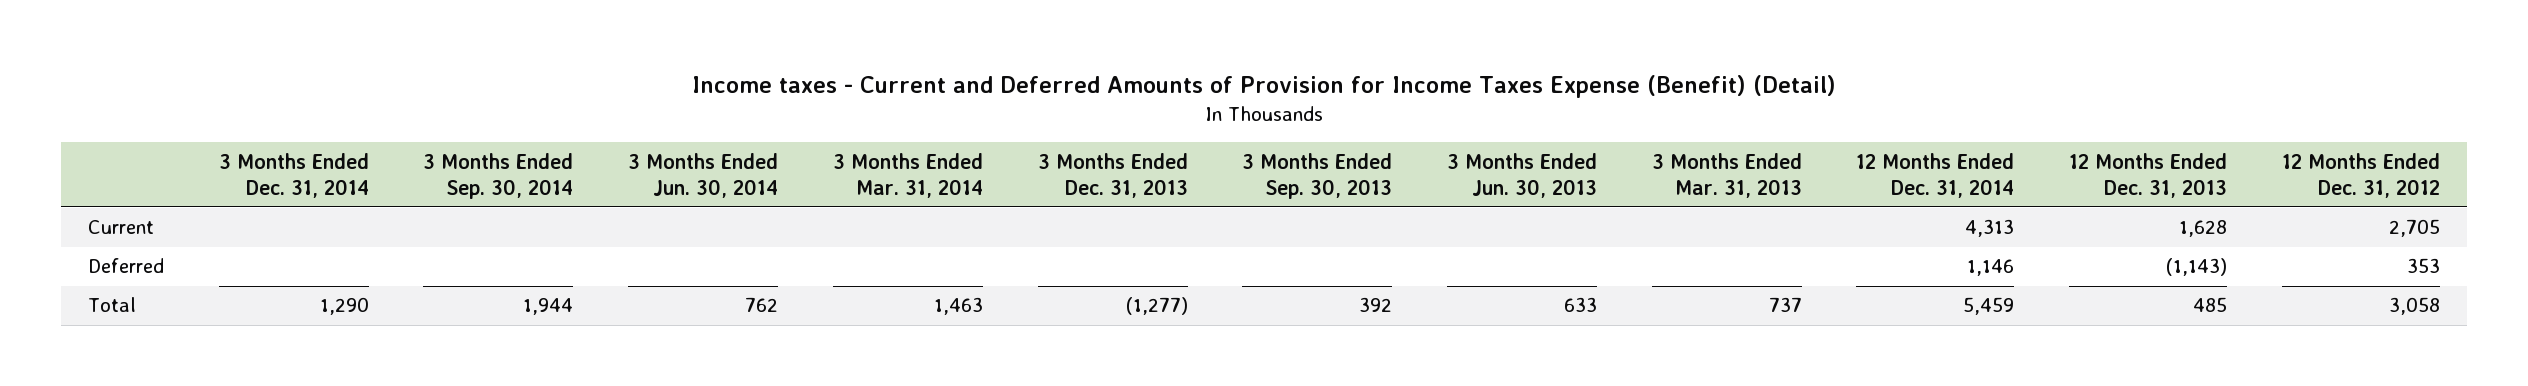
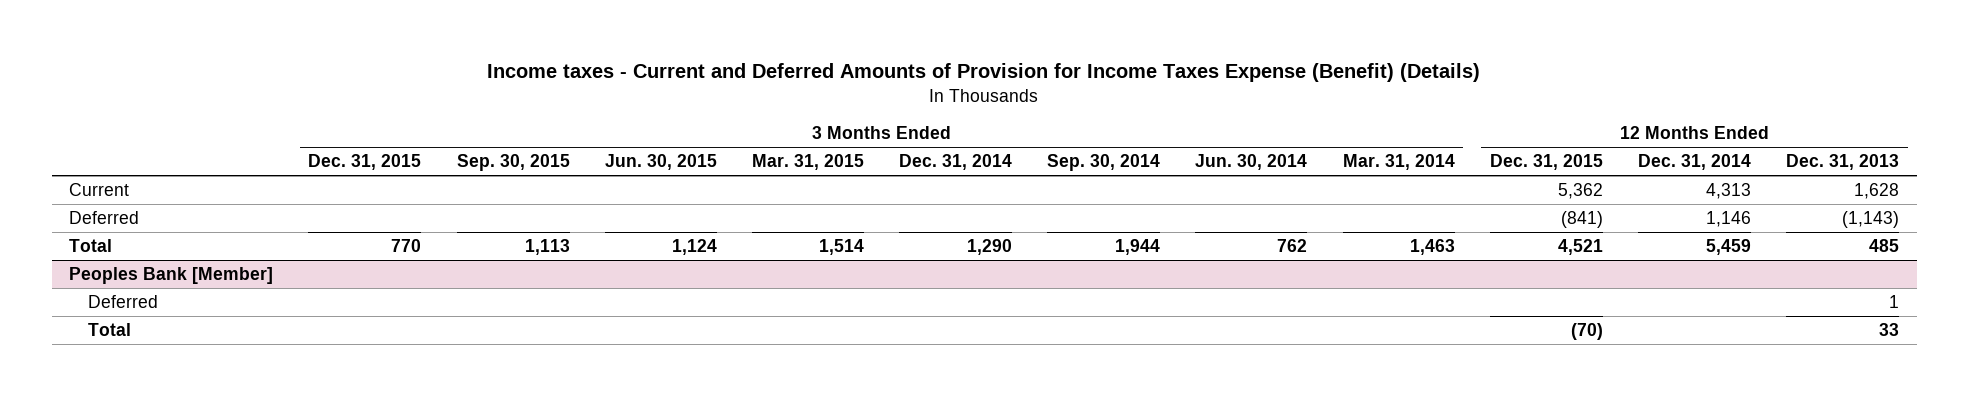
[691,75,1836,99] Income taxes - Current and Deferred Amounts of Provision for Income Taxes Expense (Benefit) (Detail) -> [487,63,1481,83] Income taxes - Current and Deferred Amounts of Provision for Income Taxes Expense (Benefit) (Details)
[1037,152,1188,198] 3 Months Ended Dec. 31, 2013 -> none
[1242,152,1393,199] 3 Months Ended Sep. 30, 2013 -> none
[1446,152,1597,198] 3 Months Ended Jun. 30, 2013 -> none
[1651,152,1802,198] 3 Months Ended Mar. 31, 2013 -> none
[2281,152,2440,198] 12 Months Ended Dec. 31, 2012 -> none
none -> [308,154,422,171] Dec. 31, 2015
none -> [456,154,570,172] Sep. 30, 2015
none -> [604,154,717,171] Jun. 30, 2015
none -> [751,154,864,171] Mar. 31, 2015
none -> [1489,154,1603,171] Dec. 31, 2015
none -> [69,266,274,284] Peoples Bank [Member]
none -> [88,294,159,308] Deferred
none -> [88,322,132,336] Total

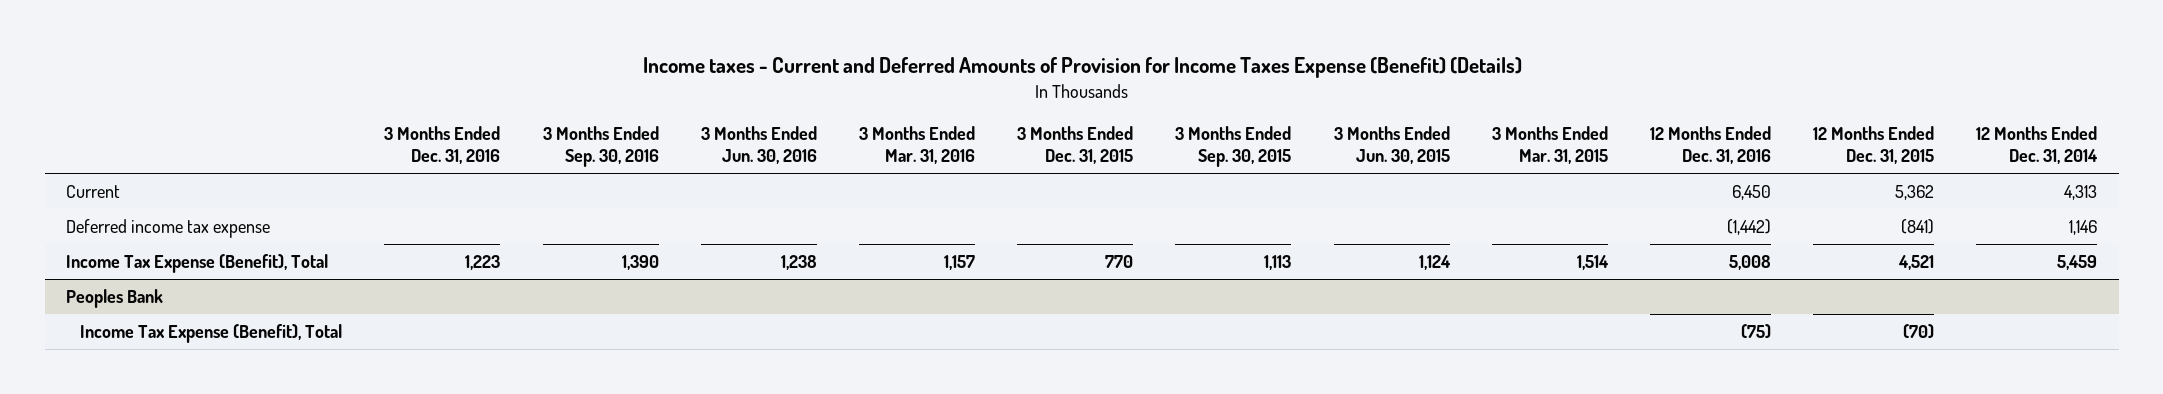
[899,154,1013,171] Dec. 31, 2014 -> none
[1047,154,1161,172] Sep. 30, 2014 -> none
[1195,154,1308,171] Jun. 30, 2014 -> none
[1342,154,1455,171] Mar. 31, 2014 -> none
[1786,154,1900,171] Dec. 31, 2013 -> none
none -> [384,126,501,165] 3 Months Ended Dec. 31, 2016
none -> [542,126,659,168] 3 Months Ended Sep. 30, 2016
none -> [700,126,817,165] 3 Months Ended Jun. 30, 2016
none -> [859,126,976,165] 3 Months Ended Mar. 31, 2016
none -> [1650,126,1772,165] 12 Months Ended Dec. 31, 2016
[88,294,159,308] Deferred -> none
[69,210,140,224] Deferred -> [65,219,270,239] Deferred income tax expense
[69,238,113,252] Total -> [65,254,328,274] Income Tax Expense (Benefit), Total
[69,266,274,284] Peoples Bank [Member] -> [65,289,163,309] Peoples Bank
[88,322,132,336] Total -> [80,324,343,344] Income Tax Expense (Benefit), Total

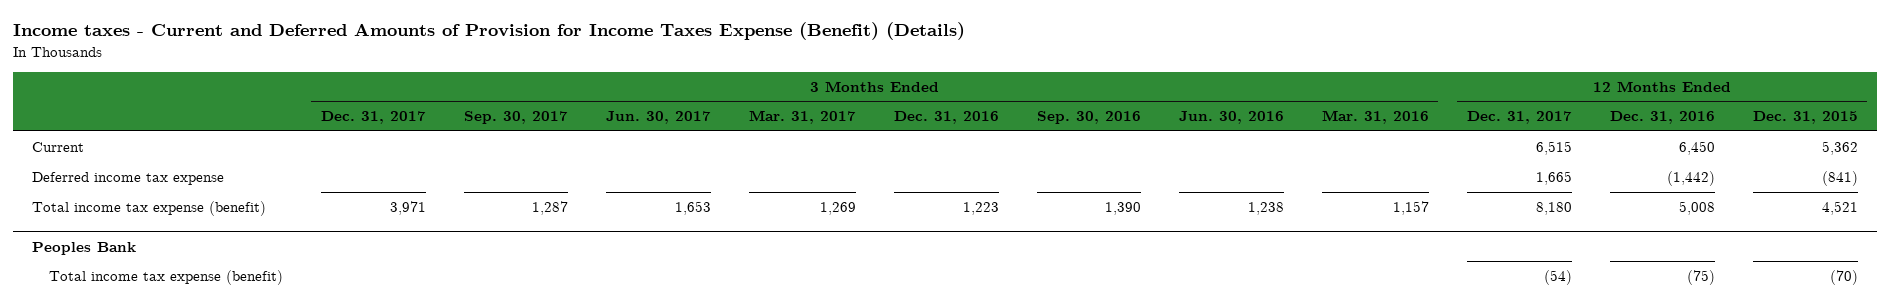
[1017,126,1134,165] 3 Months Ended Dec. 31, 2015 -> none
[1175,126,1292,168] 3 Months Ended Sep. 30, 2015 -> none
[1333,126,1450,165] 3 Months Ended Jun. 30, 2015 -> none
[1491,126,1608,165] 3 Months Ended Mar. 31, 2015 -> none
[1976,126,2099,165] 12 Months Ended Dec. 31, 2014 -> none
none -> [320,111,426,125] Dec. 31, 2017
none -> [463,111,568,125] Sep. 30, 2017
none -> [605,111,711,125] Jun. 30, 2017
none -> [748,110,856,125] Mar. 31, 2017
none -> [1466,111,1572,125] Dec. 31, 2017
[65,254,328,274] Income Tax Expense (Benefit), Total -> [32,200,267,216] Total income tax expense (benefit)
[80,324,343,344] Income Tax Expense (Benefit), Total -> [48,269,283,285] Total income tax expense (benefit)

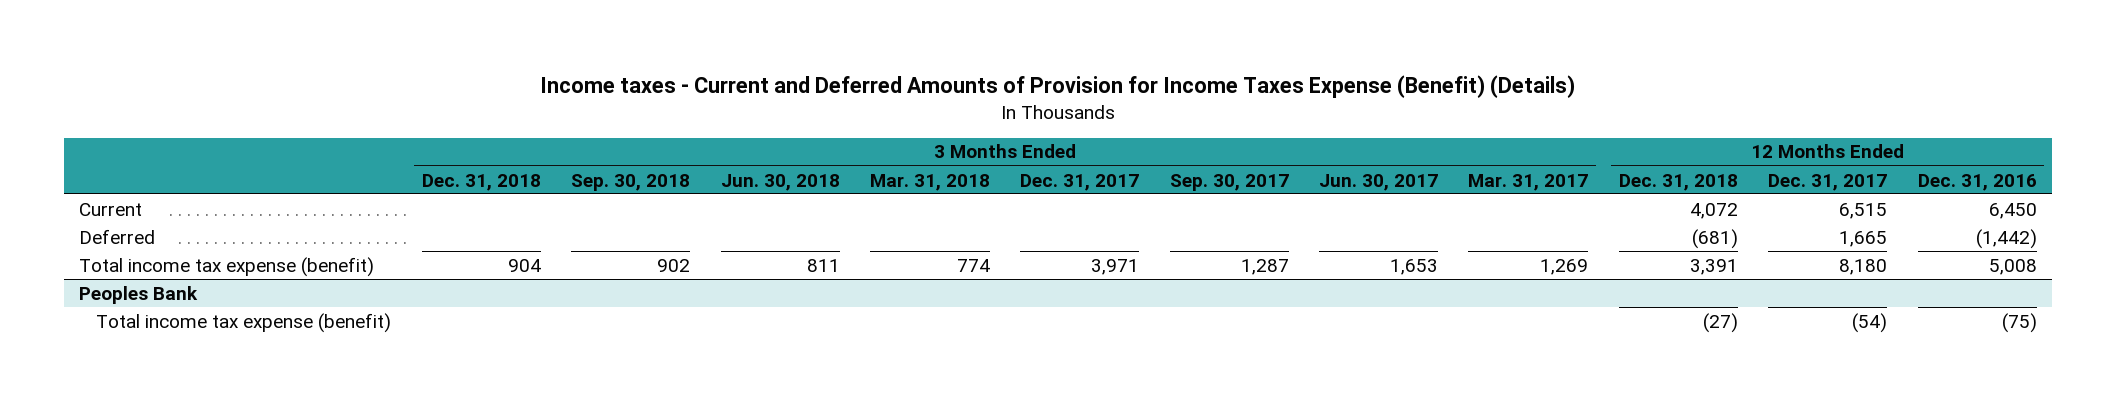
[893,111,999,125] Dec. 31, 2016 -> none
[1036,111,1141,125] Sep. 30, 2016 -> none
[1178,111,1284,125] Jun. 30, 2016 -> none
[1321,110,1429,125] Mar. 31, 2016 -> none
[1752,111,1858,125] Dec. 31, 2015 -> none
none -> [421,173,541,191] Dec. 31, 2018
none -> [571,173,691,191] Sep. 30, 2018
none -> [720,173,840,191] Jun. 30, 2018
none -> [869,173,990,191] Mar. 31, 2018
none -> [1618,173,1738,191] Dec. 31, 2018
[32,171,225,185] Deferred income tax expense -> [79,228,156,244] Deferred

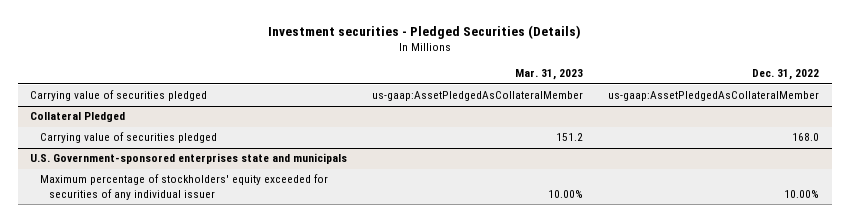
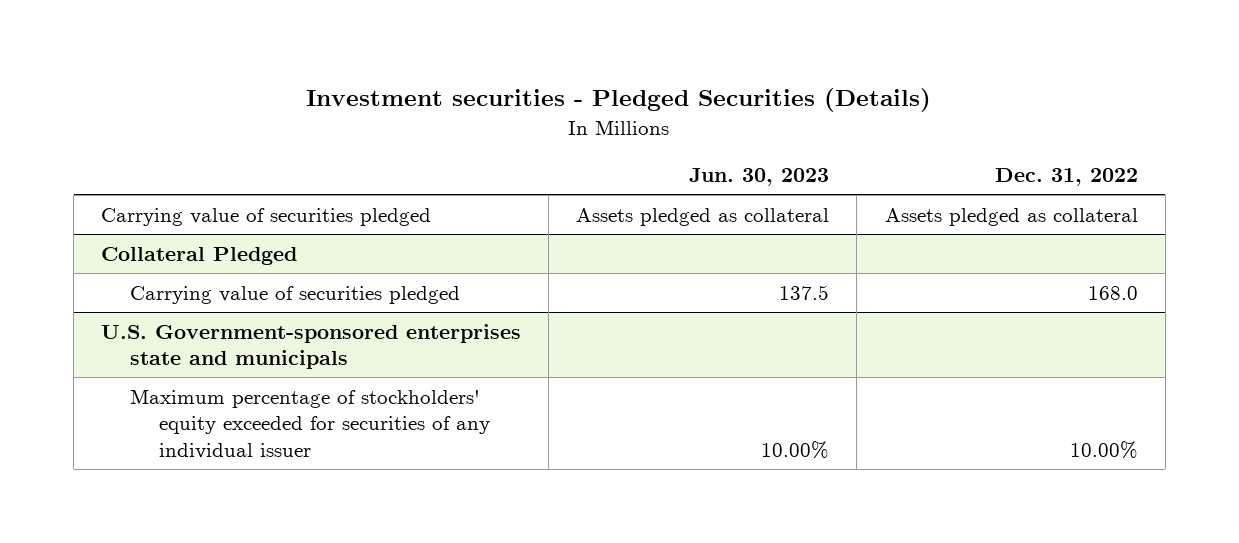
[515,69,584,81] Mar. 31, 2023 -> none
none -> [689,168,830,187] Jun. 30, 2023
[608,91,820,102] us-gaap:AssetPledgedAsCollateralMember -> [884,207,1138,226] Assets pledged as collateral

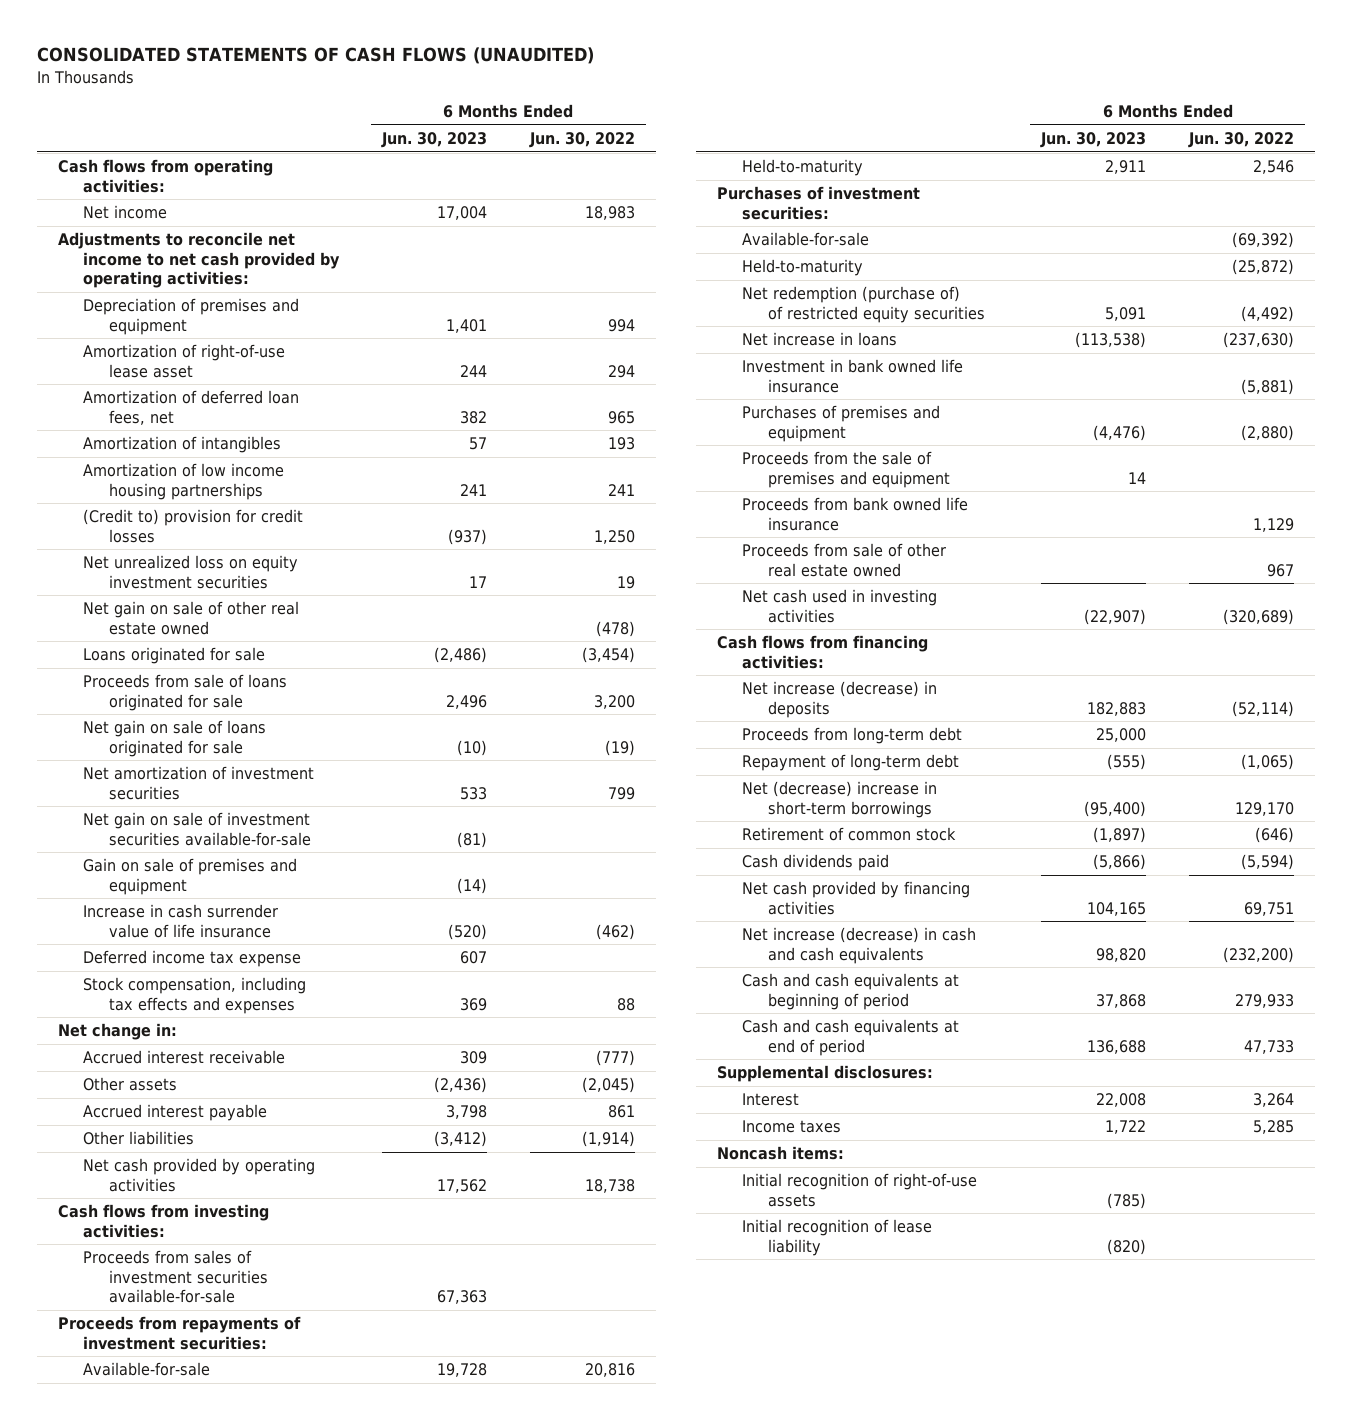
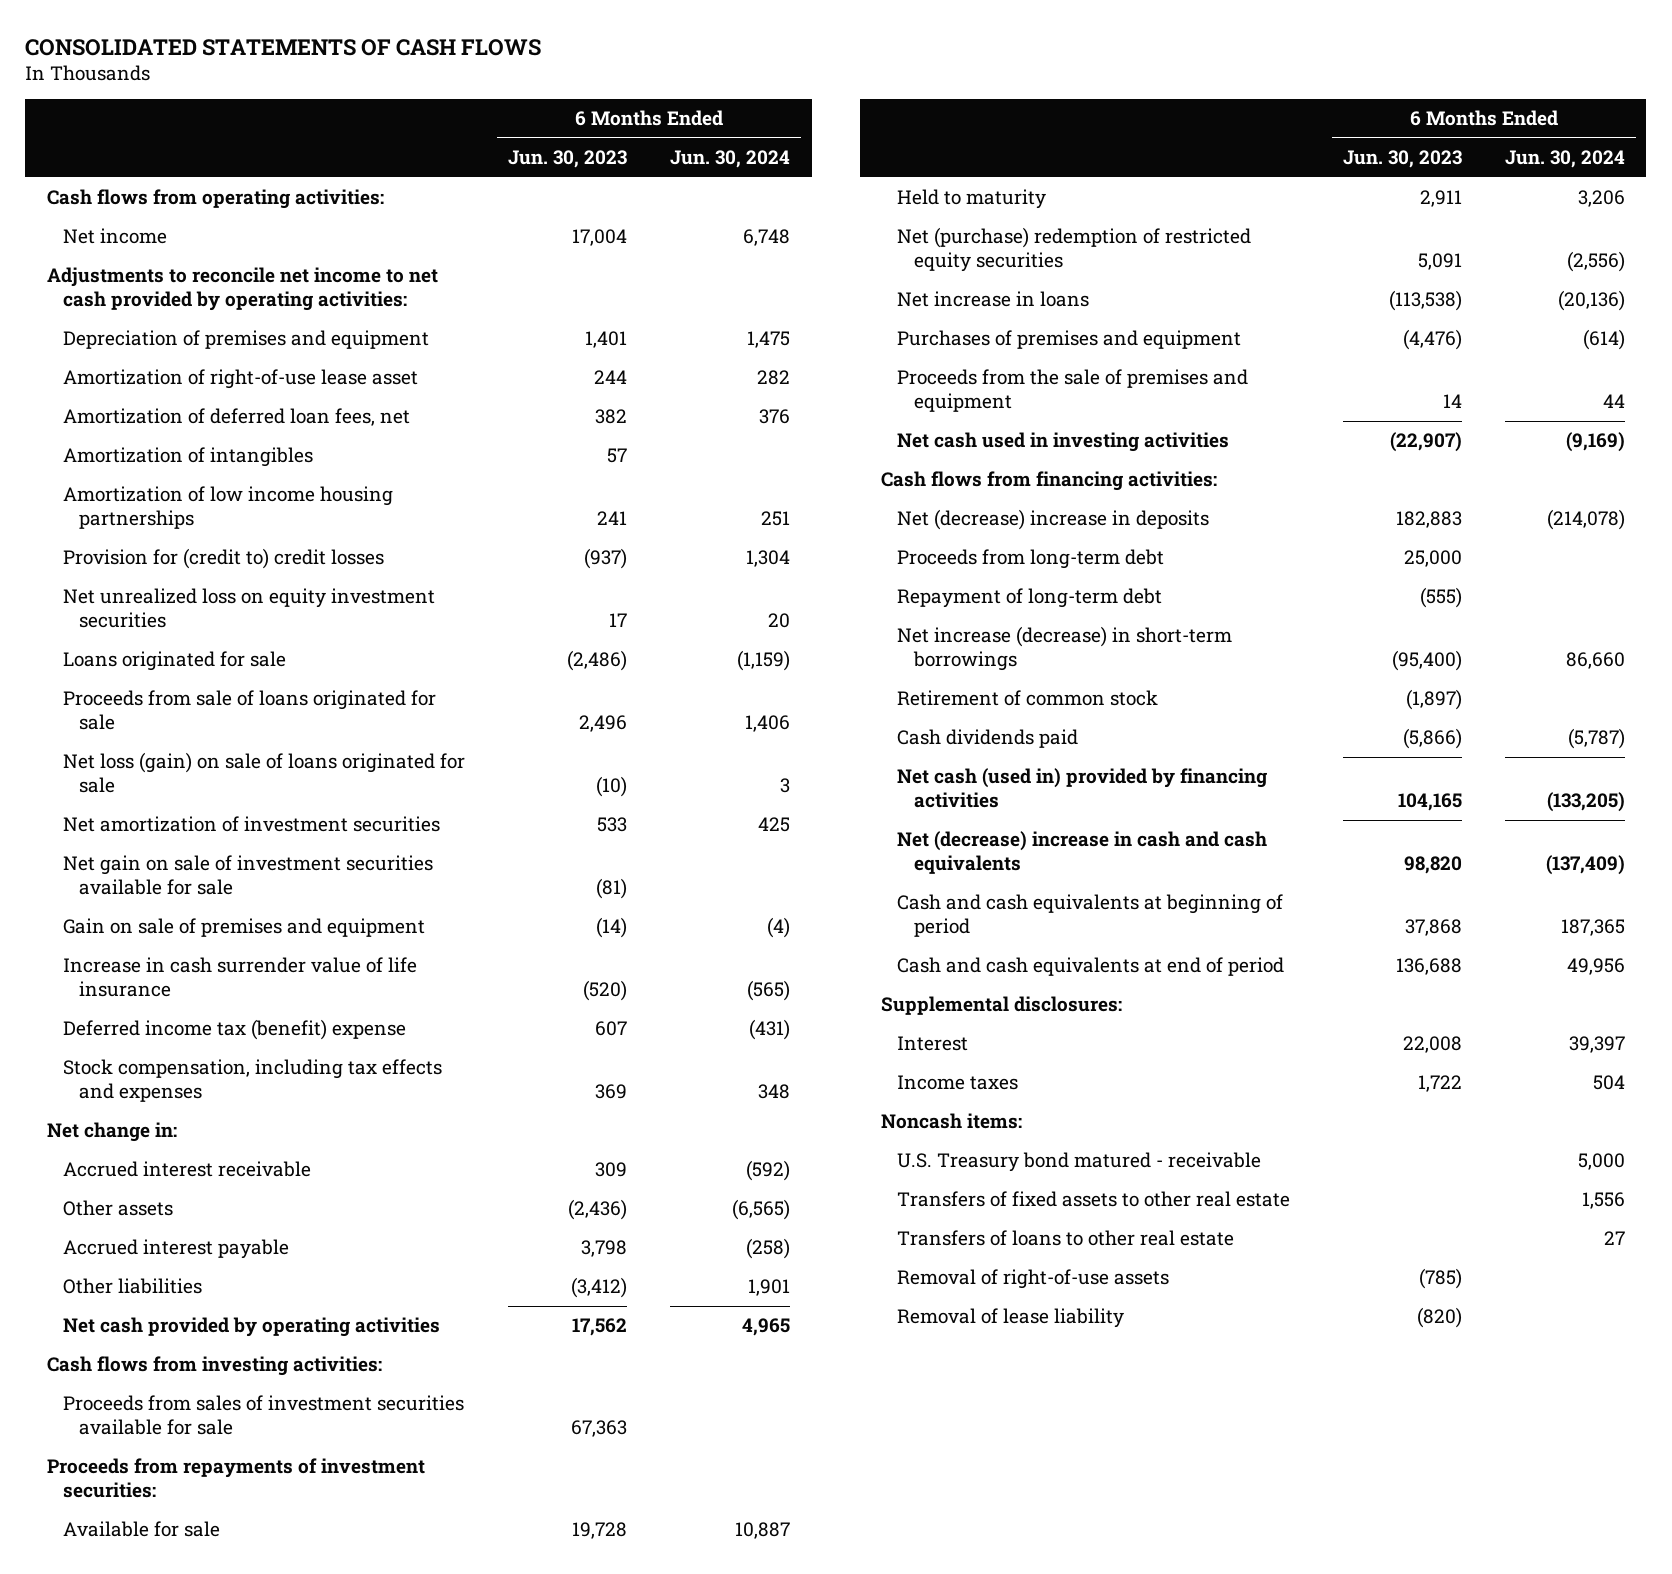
[36,47,594,65] CONSOLIDATED STATEMENTS OF CASH FLOWS (UNAUDITED) -> [25,38,542,56] CONSOLIDATED STATEMENTS OF CASH FLOWS
[528,132,635,149] Jun. 30, 2022 -> none
none -> [670,150,791,169] Jun. 30, 2024
[83,509,304,543] (Credit to) provision for credit losses -> [63,548,385,570] Provision for (credit to) credit losses
[83,601,300,635] Net gain on sale of other real estate owned -> none
[83,720,267,757] Net gain on sale of loans originated for sale -> [63,752,466,794] Net loss (gain) on sale of loans originated for sale
[83,812,311,846] Net gain on sale of investment securities available-for-sale -> [63,855,434,896] Net gain on sale of investment securities available for sale
[83,950,302,968] Deferred income tax expense -> [63,1019,407,1041] Deferred income tax (benefit) expense
[83,1250,268,1304] Proceeds from sales of investment securities available-for-sale -> [63,1395,465,1436] Proceeds from sales of investment securities available for sale
[717,186,921,220] Purchases of investment securities: -> none
[742,232,870,247] Available-for-sale -> none
[742,259,864,277] Held-to-maturity -> none
[83,1362,211,1377] Available-for-sale -> [63,1521,221,1538] Available for sale
[742,159,864,177] Held-to-maturity -> [897,189,1047,210] Held to maturity
[742,286,985,323] Net redemption (purchase of) of restricted equity securities -> [897,227,1252,273] Net (purchase) redemption of restricted equity securities
[742,359,964,393] Investment in bank owned life insurance -> none
[742,497,969,531] Proceeds from bank owned life insurance -> none
[742,543,947,577] Proceeds from sale of other real estate owned -> none
[742,681,938,718] Net increase (decrease) in deposits -> [897,509,1210,531] Net (decrease) increase in deposits
[742,781,938,818] Net (decrease) increase in short-term borrowings -> [897,626,1233,672] Net increase (decrease) in short-term borrowings
[742,881,971,915] Net cash provided by financing activities -> [897,768,1268,809] Net cash (used in) provided by financing activities
[742,927,977,964] Net increase (decrease) in cash and cash equivalents -> [897,831,1268,875] Net (decrease) increase in cash and cash equivalents
none -> [897,1152,1262,1173] U.S. Treasury bond matured - receivable
none -> [897,1191,1291,1208] Transfers of fixed assets to other real estate
none -> [897,1230,1235,1247] Transfers of loans to other real estate
[742,1173,978,1207] Initial recognition of right-of-use assets -> [897,1269,1170,1290] Removal of right-of-use assets
[742,1219,933,1256] Initial recognition of lease liability -> [897,1308,1125,1329] Removal of lease liability

